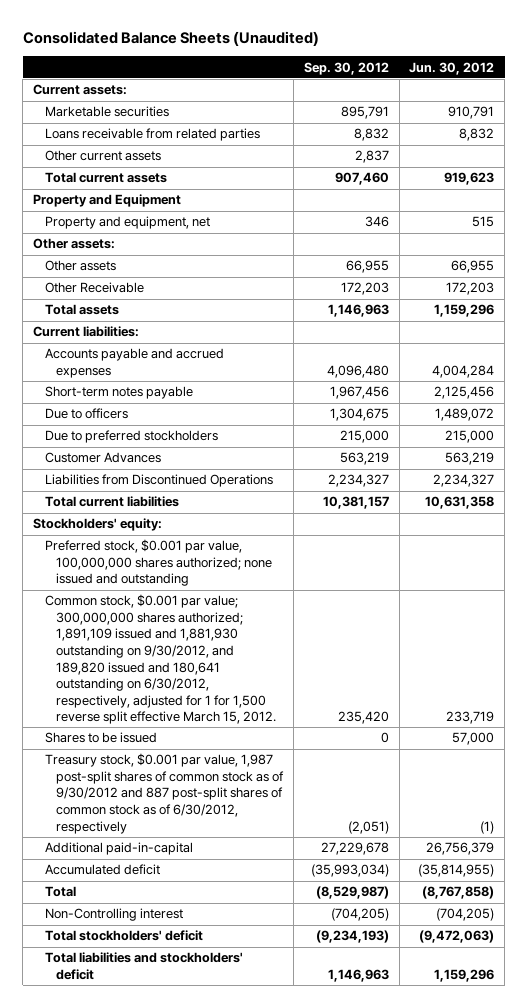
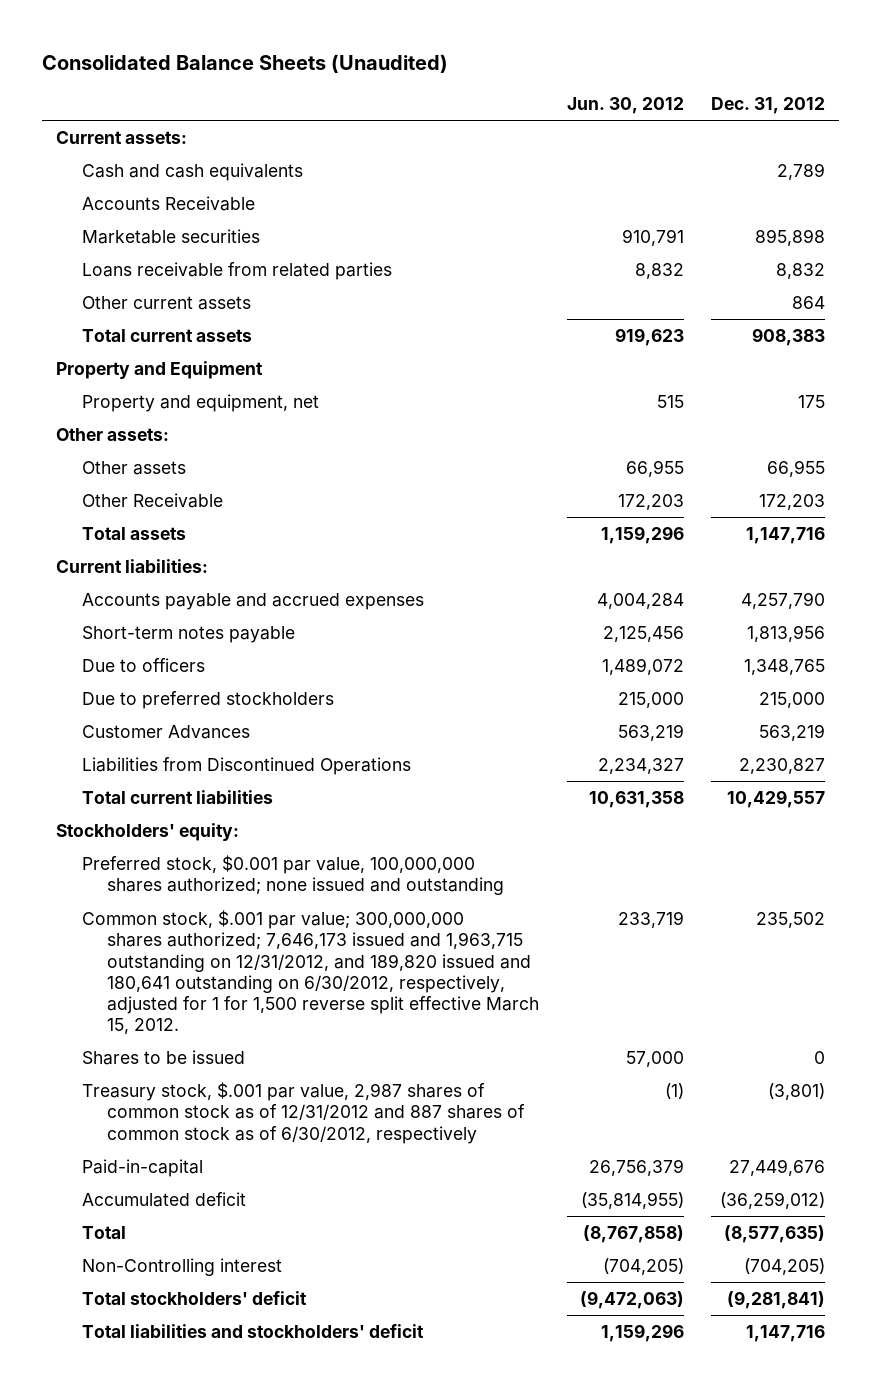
[303,61,389,75] Sep. 30, 2012 -> none
none -> [711,97,826,115] Dec. 31, 2012
none -> [81,163,303,182] Cash and cash equivalents
none -> [81,196,255,212] Accounts Receivable
[44,594,277,725] Common stock, $0.001 par value; 300,000,000 shares authorized; 1,891,109 issued and 1,881,930 outstanding on 9/30/2012, and 189,820 issued and 180,641 outstanding on 6/30/2012, respectively, adjusted for 1 for 1,500 reverse split effective March 15, 2012. -> [81,910,539,1035] Common stock, $.001 par value; 300,000,000 shares authorized; 7,646,173 issued and 1,963,715 outstanding on 12/31/2012, and 189,820 issued and 180,641 outstanding on 6/30/2012, respectively, adjusted for 1 for 1,500 reverse split effective March 15, 2012.
[44,753,285,834] Treasury stock, $0.001 par value, 1,987 post-split shares of common stock as of 9/30/2012 and 887 post-split shares of common stock as of 6/30/2012, respectively -> [81,1082,525,1144] Treasury stock, $.001 par value, 2,987 shares of common stock as of 12/31/2012 and 887 shares of common stock as of 6/30/2012, respectively
[44,842,193,856] Additional paid-in-capital -> [81,1159,203,1178] Paid-in-capital

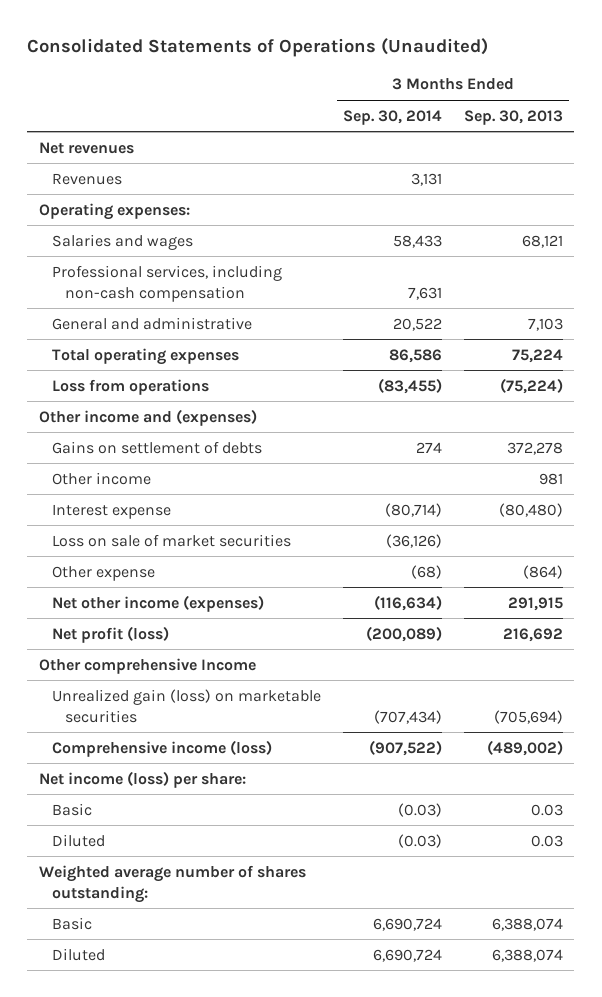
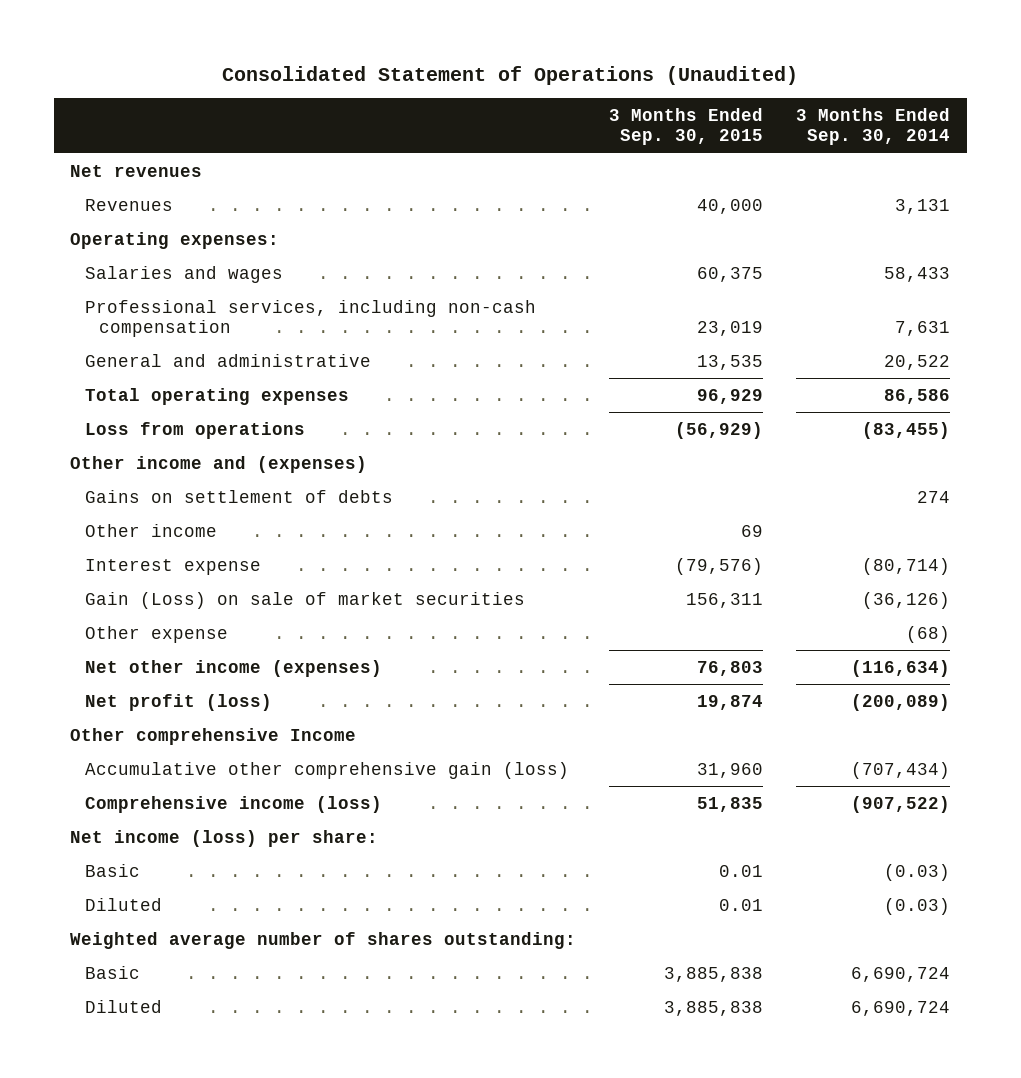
[27,38,489,58] Consolidated Statements of Operations (Unaudited) -> [222,65,799,85] Consolidated Statement of Operations (Unaudited)
[464,109,564,125] Sep. 30, 2013 -> none
none -> [609,108,764,146] 3 Months Ended Sep. 30, 2015
[51,533,291,547] Loss on sale of market securities -> [84,591,525,609] Gain (Loss) on sale of market securities
[51,688,321,723] Unrealized gain (loss) on marketable securities -> [84,761,569,779] Accumulative other comprehensive gain (loss)

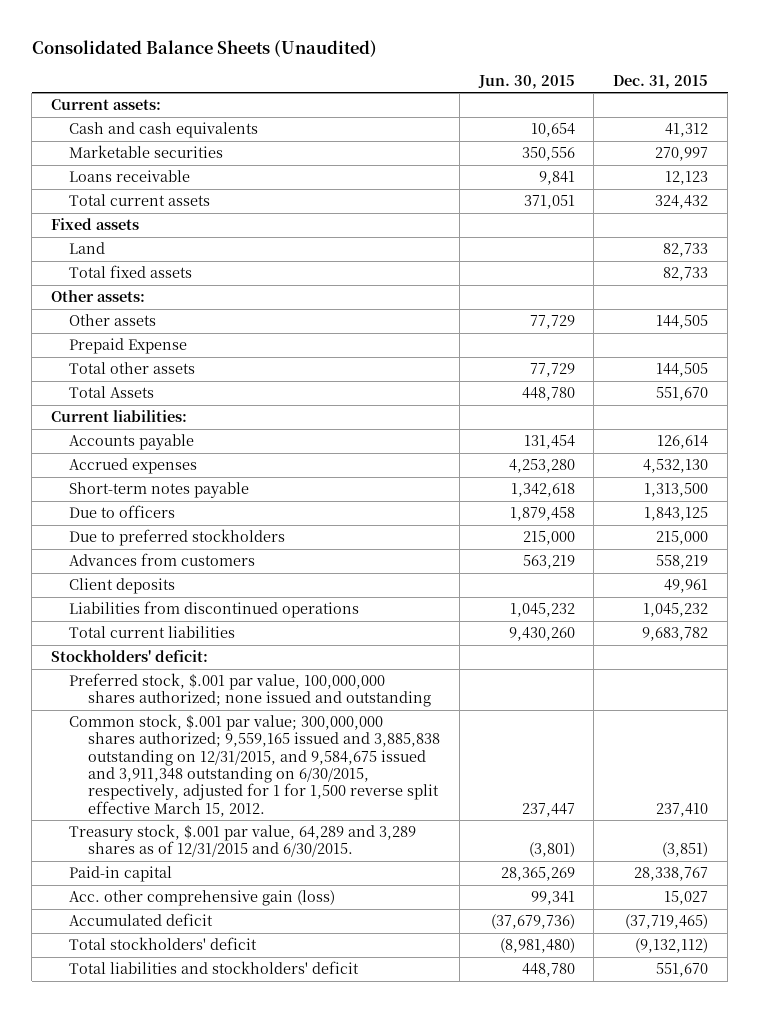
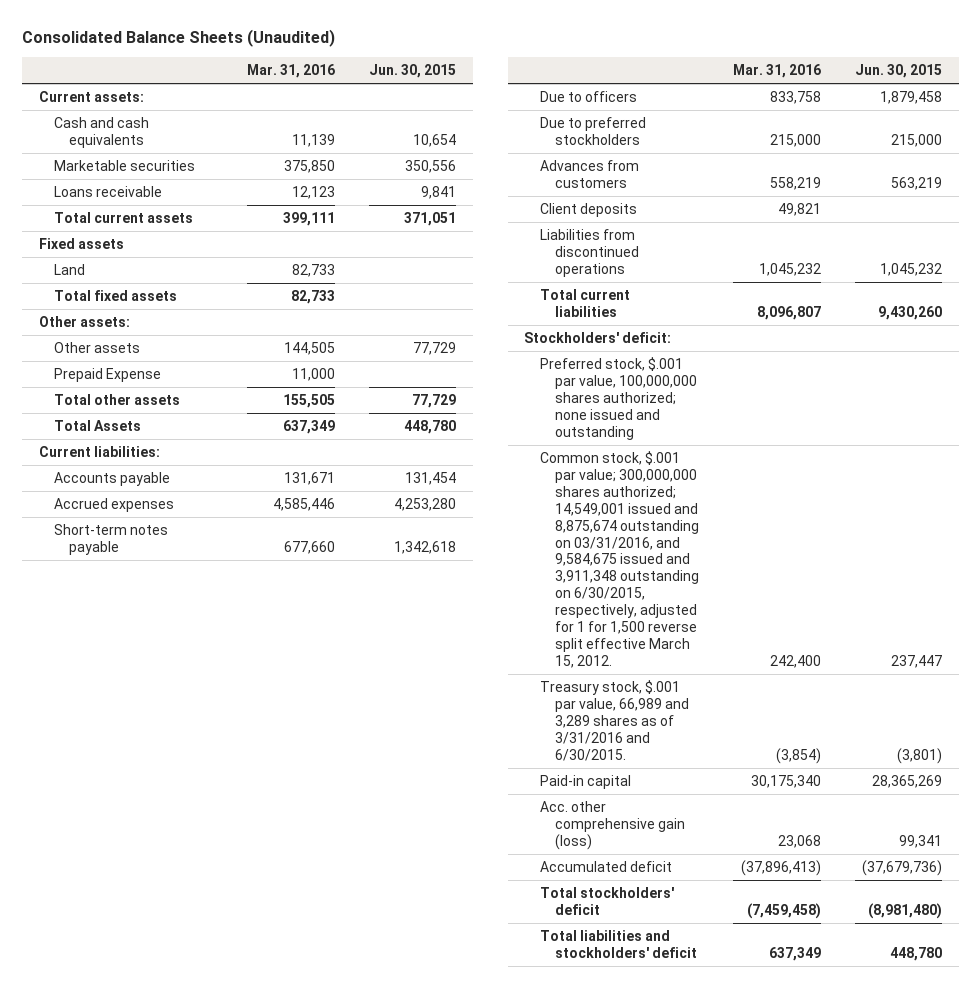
[613,74,709,89] Dec. 31, 2015 -> none
none -> [247,63,336,78] Mar. 31, 2016
[69,714,440,817] Common stock, $.001 par value; 300,000,000 shares authorized; 9,559,165 issued and 3,885,838 outstanding on 12/31/2015, and 9,584,675 issued and 3,911,348 outstanding on 6/30/2015, respectively, adjusted for 1 for 1,500 reverse split effective March 15, 2012. -> [539,450,700,668] Common stock, $.001 par value; 300,000,000 shares authorized; 14,549,001 issued and 8,875,674 outstanding on 03/31/2016, and 9,584,675 issued and 3,911,348 outstanding on 6/30/2015, respectively, adjusted for 1 for 1,500 reverse split effective March 15, 2012.
[69,824,417,858] Treasury stock, $.001 par value, 64,289 and 3,289 shares as of 12/31/2015 and 6/30/2015. -> [539,679,690,761] Treasury stock, $.001 par value, 66,989 and 3,289 shares as of 3/31/2016 and 6/30/2015.

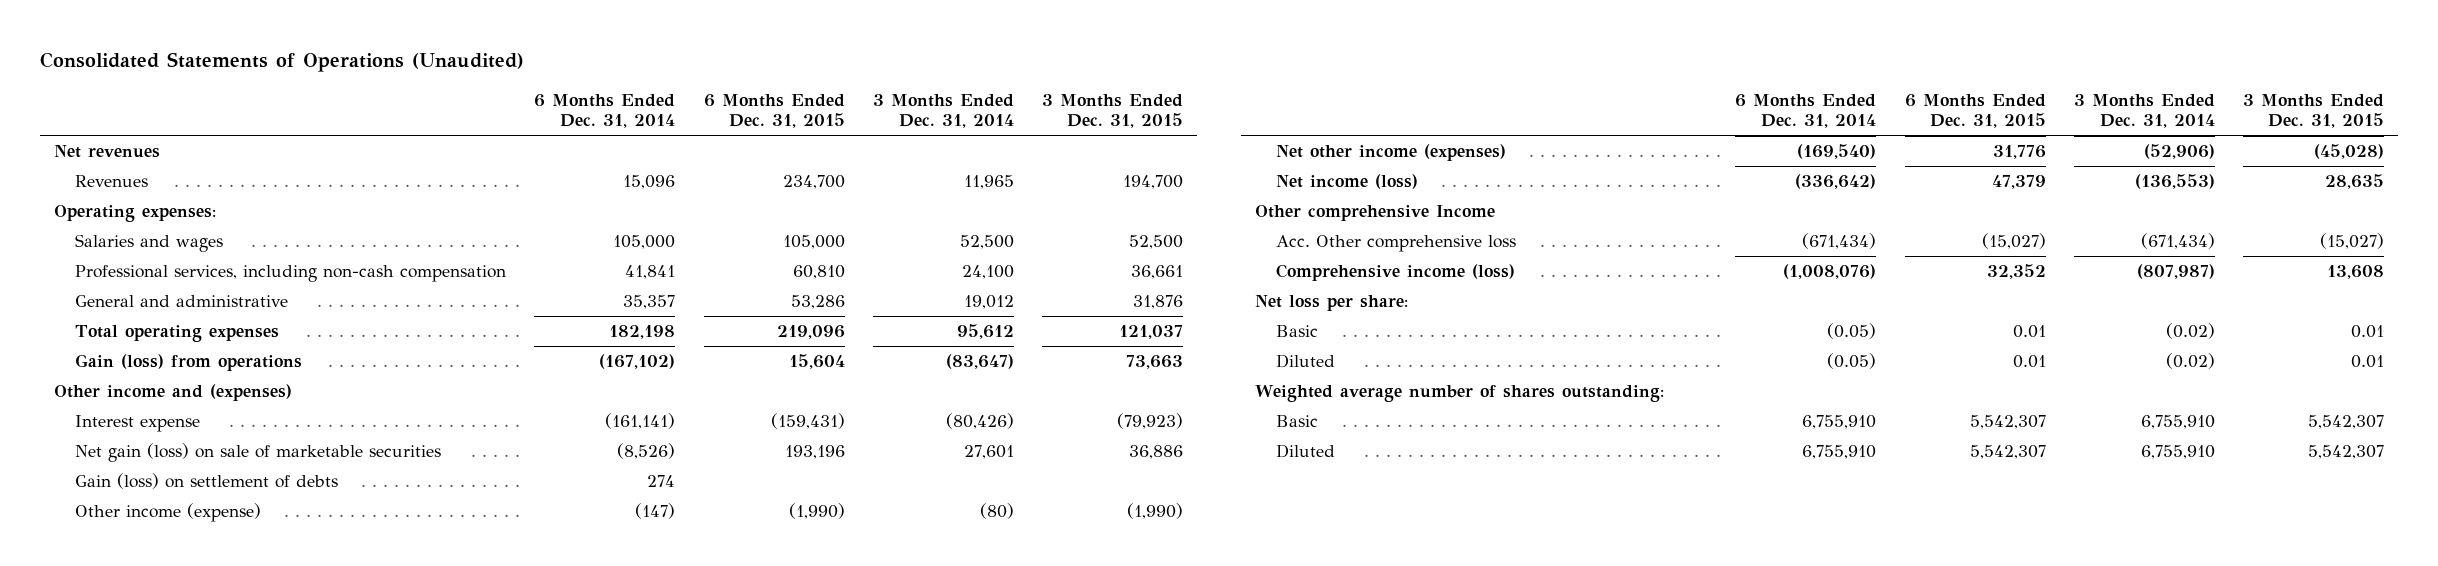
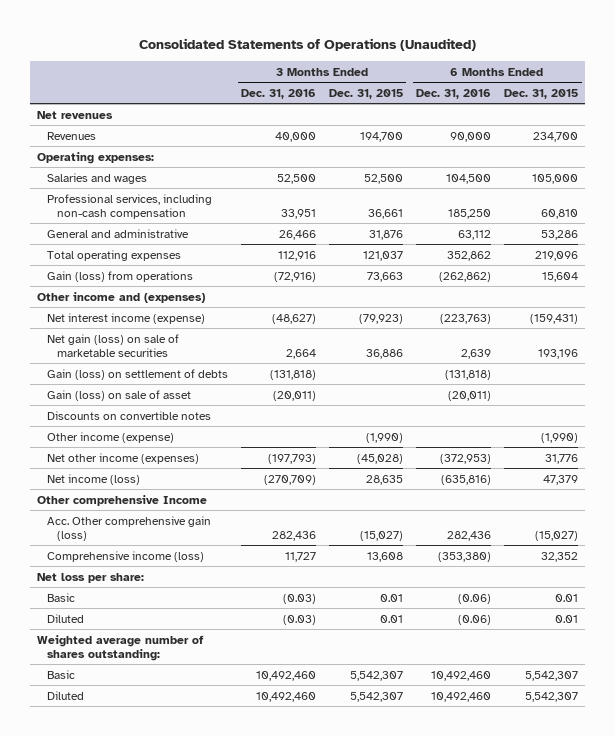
[534,93,676,129] 6 Months Ended Dec. 31, 2014 -> none
[872,93,1014,129] 3 Months Ended Dec. 31, 2014 -> none
none -> [241,88,317,99] Dec. 31, 2016
none -> [416,88,492,99] Dec. 31, 2016
[75,415,201,433] Interest expense -> [46,312,205,324] Net interest income (expense)
none -> [46,389,191,401] Gain (loss) on sale of asset
none -> [46,410,211,420] Discounts on convertible notes
[1276,235,1517,253] Acc. Other comprehensive loss -> [46,515,211,541] Acc. Other comprehensive gain (loss)

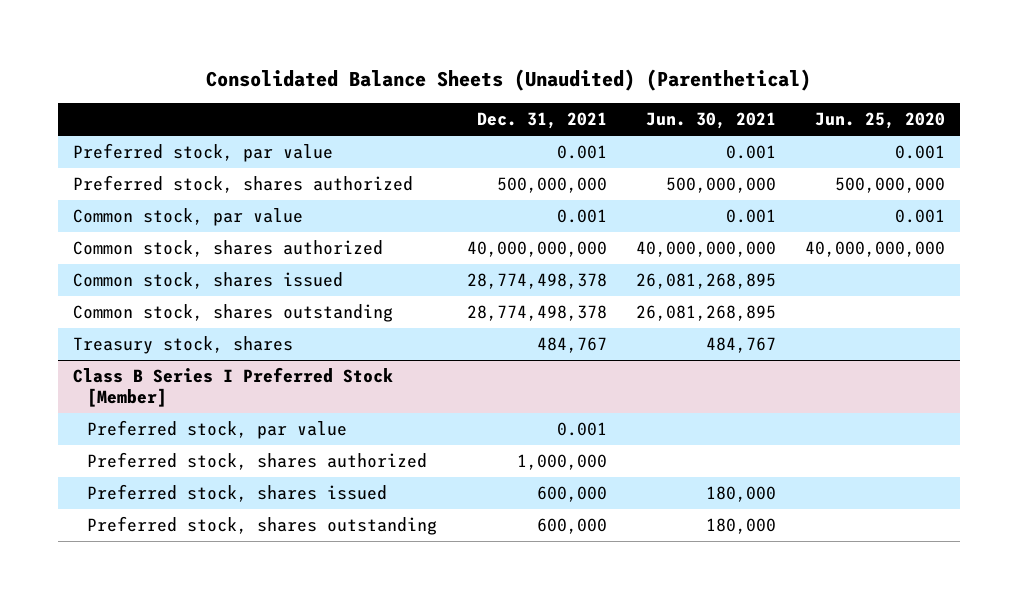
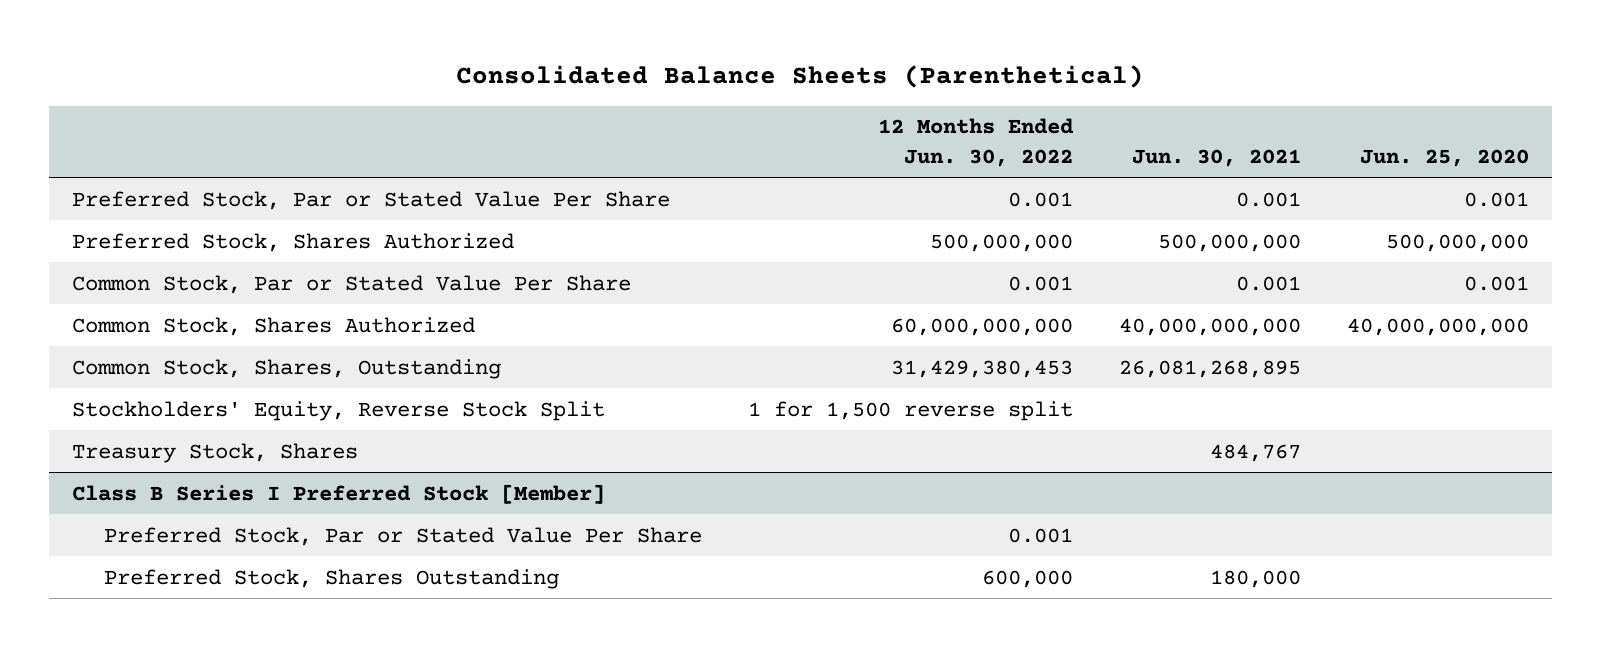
[206,68,812,91] Consolidated Balance Sheets (Unaudited) (Parenthetical) -> [456,65,1145,89] Consolidated Balance Sheets (Parenthetical)
[476,112,607,130] Dec. 31, 2021 -> none
none -> [878,118,1075,167] 12 Months Ended Jun. 30, 2022
[73,272,344,290] Common stock, shares issued -> none
[73,143,334,163] Preferred stock, par value -> [71,190,670,210] Preferred Stock, Par or Stated Value Per Share
[73,175,414,194] Preferred stock, shares authorized -> [71,232,514,252] Preferred Stock, Shares Authorized
[73,208,304,227] Common stock, par value -> [71,274,631,294] Common Stock, Par or Stated Value Per Share
[73,240,384,258] Common stock, shares authorized -> [71,316,475,336] Common Stock, Shares Authorized
[73,304,394,323] Common stock, shares outstanding -> [71,358,501,379] Common Stock, Shares, Outstanding
none -> [71,400,605,421] Stockholders' Equity, Reverse Stock Split
[73,336,294,355] Treasury stock, shares -> [71,442,358,463] Treasury Stock, Shares
[87,452,428,471] Preferred stock, shares authorized -> none
[87,484,388,503] Preferred stock, shares issued -> none
[87,420,348,440] Preferred stock, par value -> [104,526,703,546] Preferred Stock, Par or Stated Value Per Share
[87,516,438,536] Preferred stock, shares outstanding -> [104,568,560,589] Preferred Stock, Shares Outstanding

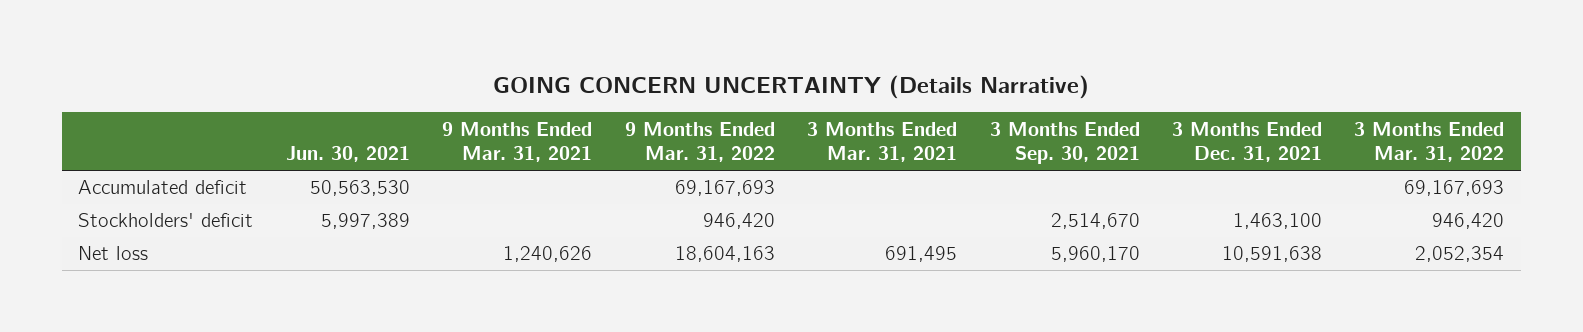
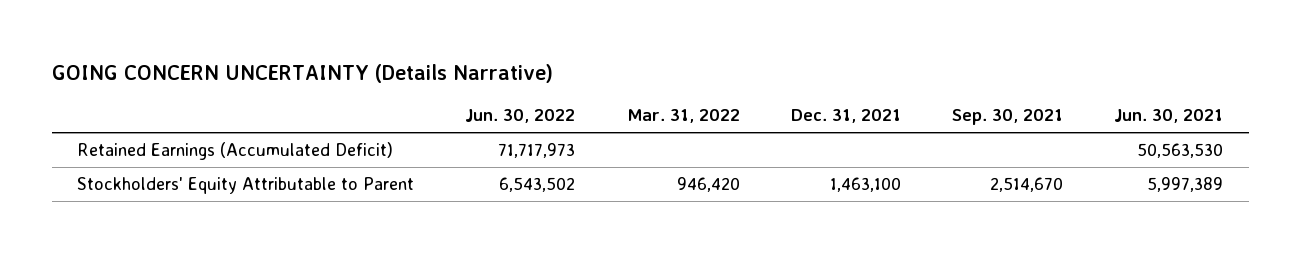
[442,121,593,163] 9 Months Ended Mar. 31, 2021 -> none
[624,121,775,163] 9 Months Ended Mar. 31, 2022 -> none
[807,121,958,163] 3 Months Ended Mar. 31, 2021 -> none
[989,121,1140,165] 3 Months Ended Sep. 30, 2021 -> none
[1171,121,1322,163] 3 Months Ended Dec. 31, 2021 -> none
[1354,121,1505,163] 3 Months Ended Mar. 31, 2022 -> none
none -> [465,109,576,124] Jun. 30, 2022
none -> [626,109,740,124] Mar. 31, 2022
none -> [790,109,901,124] Dec. 31, 2021
none -> [952,109,1064,126] Sep. 30, 2021
[78,246,149,261] Net loss -> none
[78,180,248,195] Accumulated deficit -> [77,142,394,161] Retained Earnings (Accumulated Deficit)
[78,213,254,228] Stockholders' deficit -> [77,177,415,195] Stockholders' Equity Attributable to Parent

